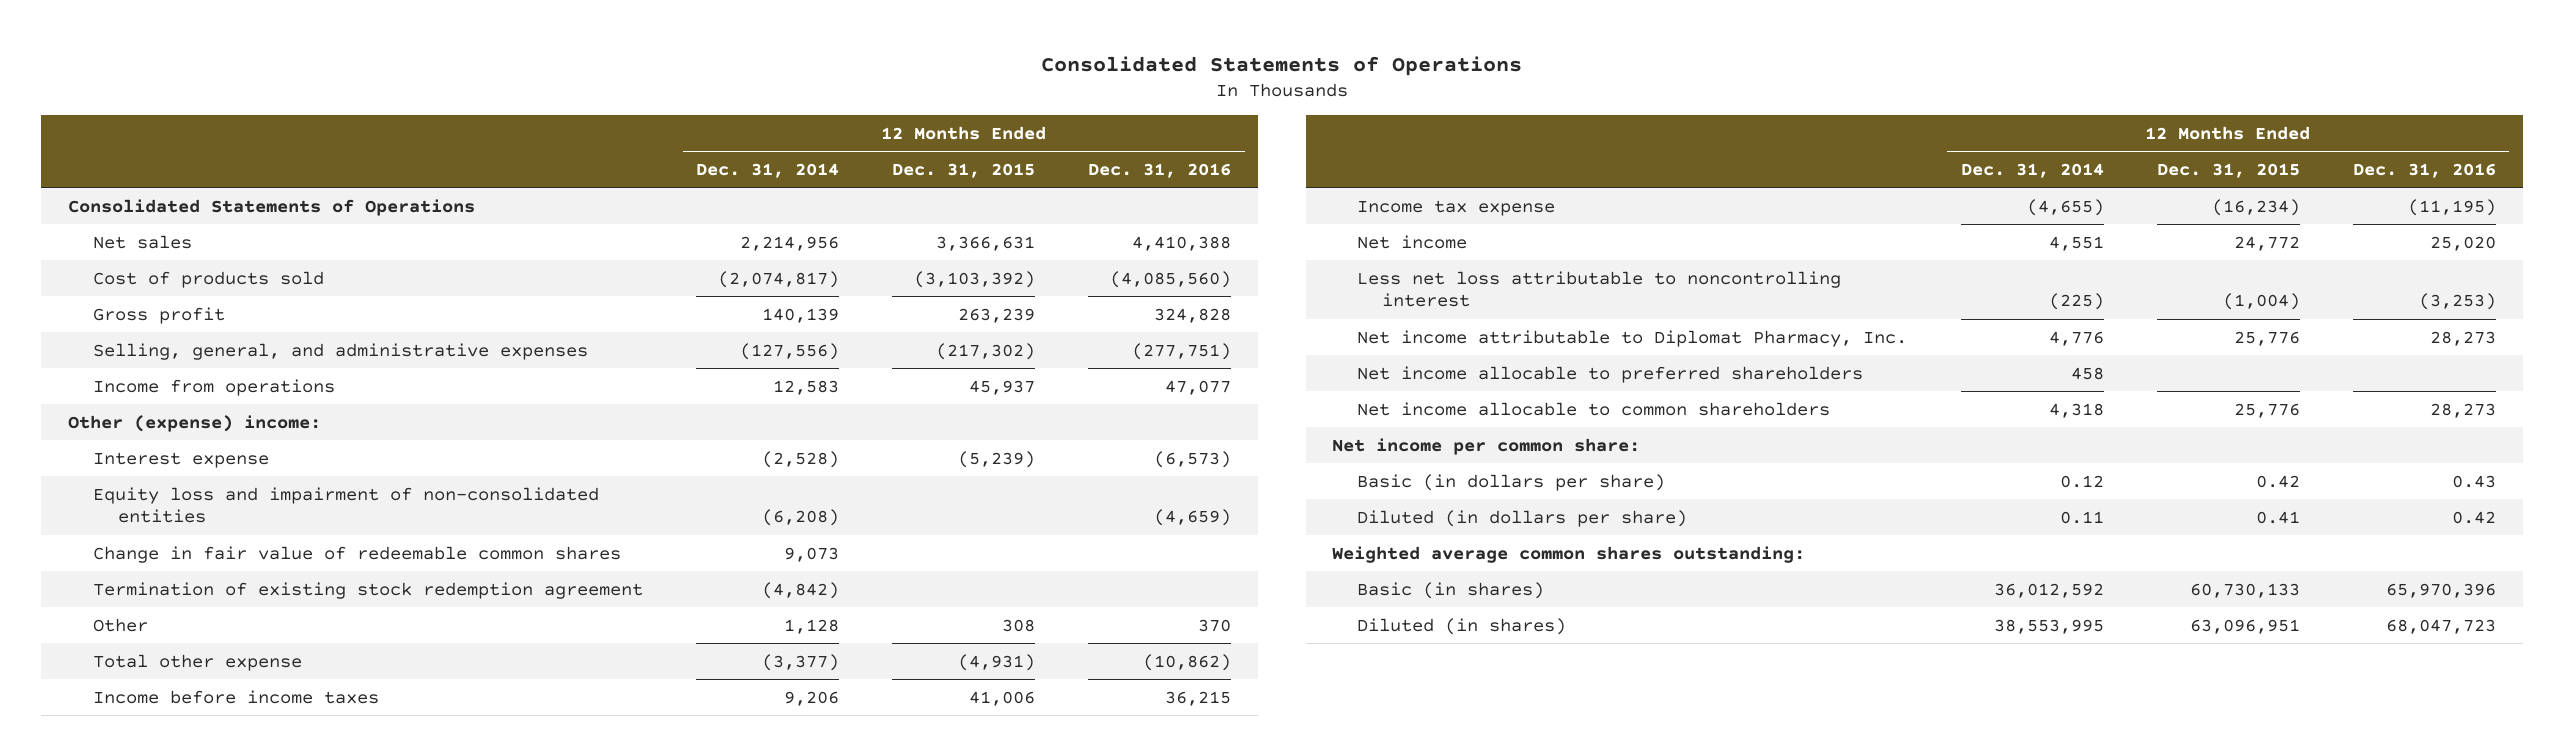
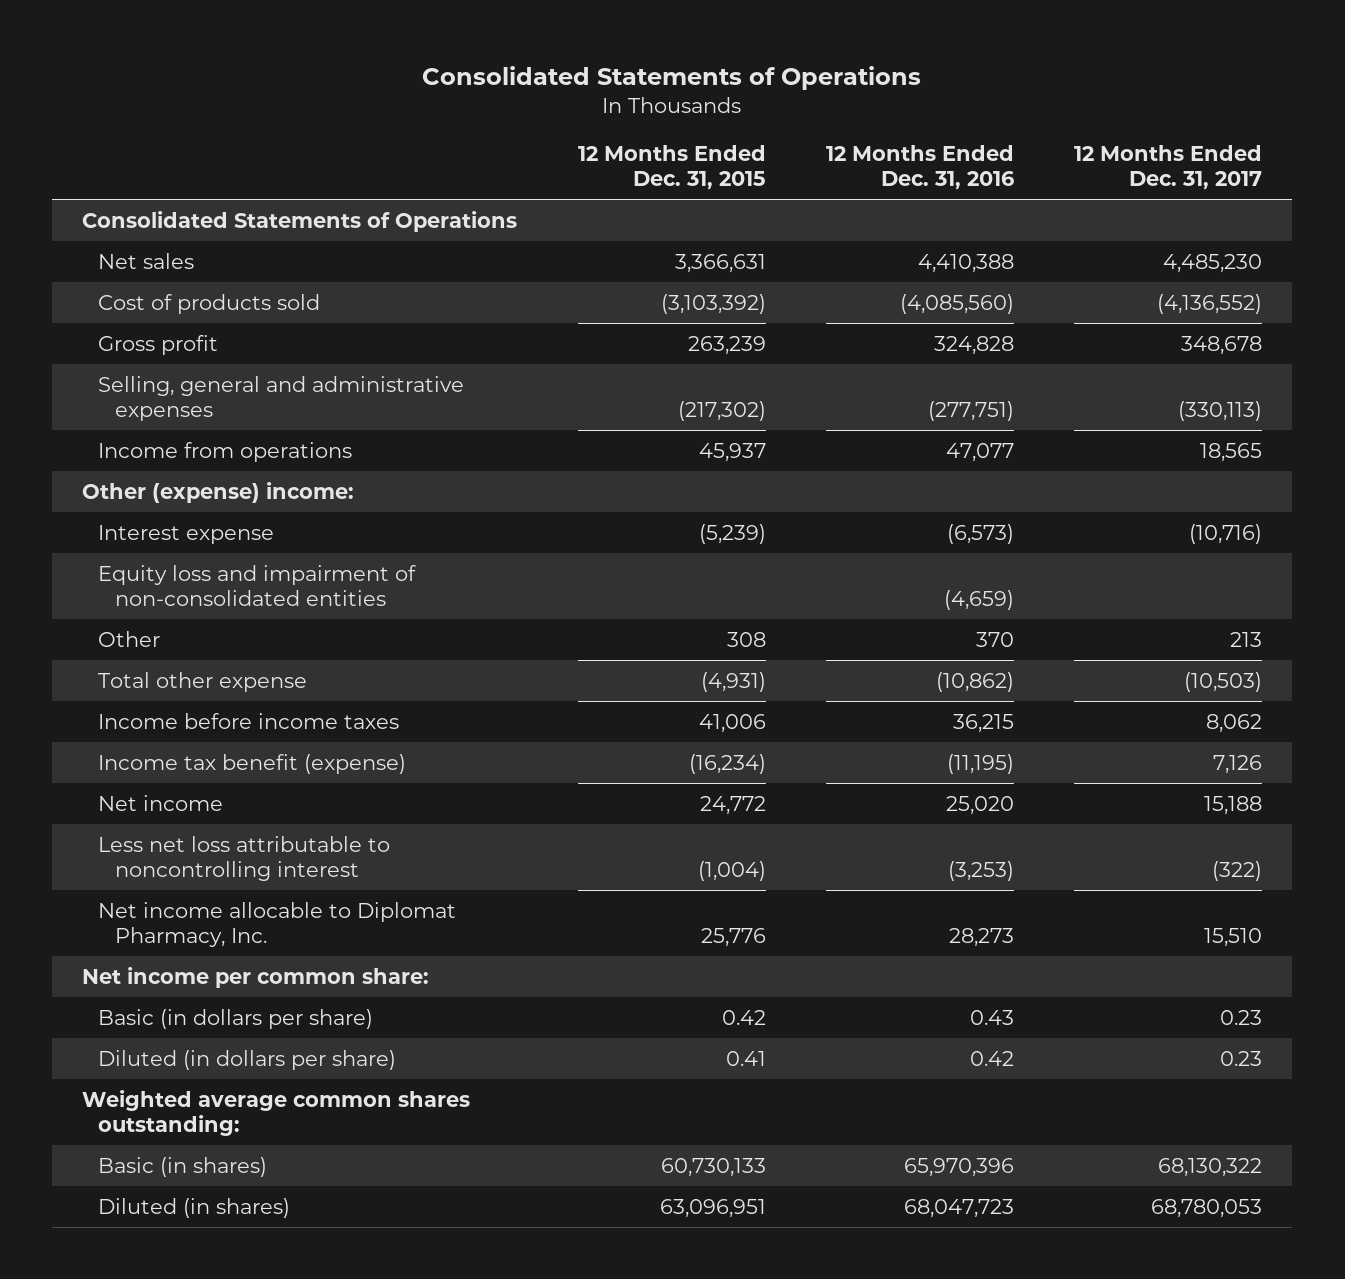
[695,162,839,178] Dec. 31, 2014 -> none
none -> [1074,145,1263,191] 12 Months Ended Dec. 31, 2017
[92,342,588,360] Selling, general, and administrative expenses -> [98,375,465,421] Selling, general and administrative expenses
[92,545,621,563] Change in fair value of redeemable common shares -> none
[92,581,643,599] Termination of existing stock redemption agreement -> none
[1357,199,1556,216] Income tax expense -> [98,753,407,774] Income tax benefit (expense)
[1357,365,1864,383] Net income allocable to preferred shareholders -> none
[1357,401,1831,416] Net income allocable to common shareholders -> none
[1357,329,1908,347] Net income attributable to Diplomat Pharmacy, Inc. -> [98,901,457,947] Net income allocable to Diplomat Pharmacy, Inc.

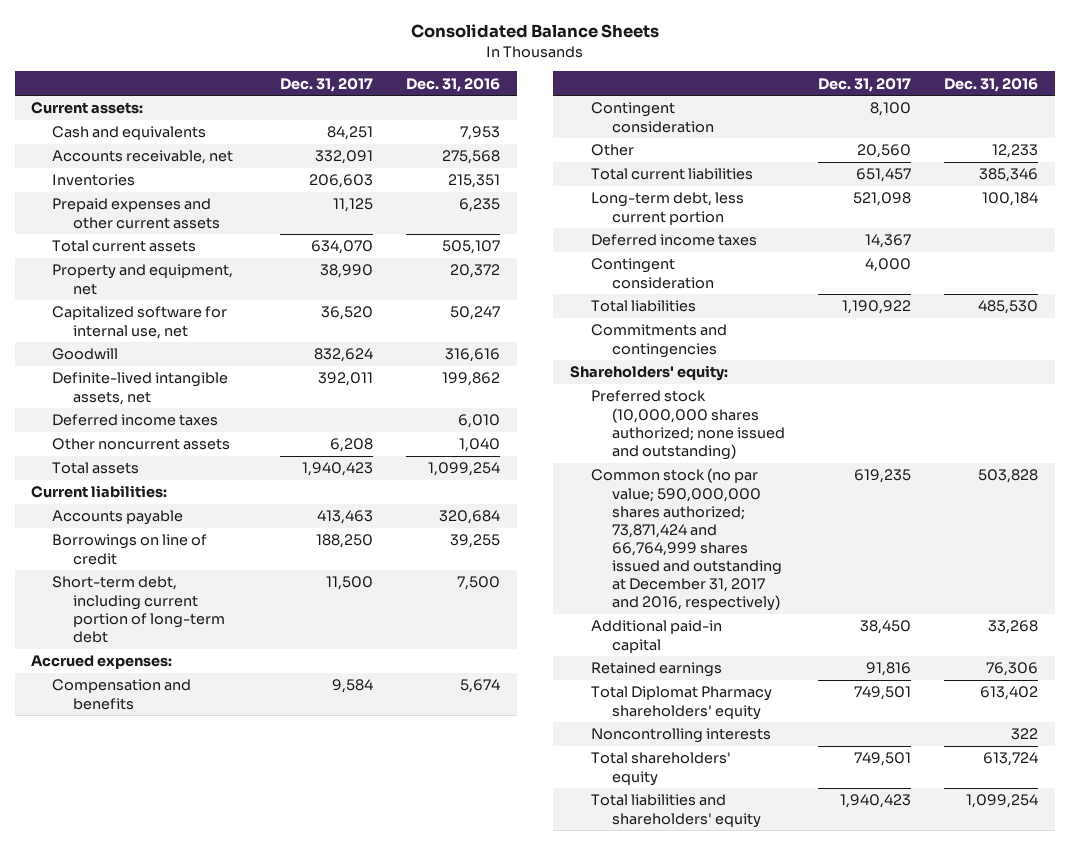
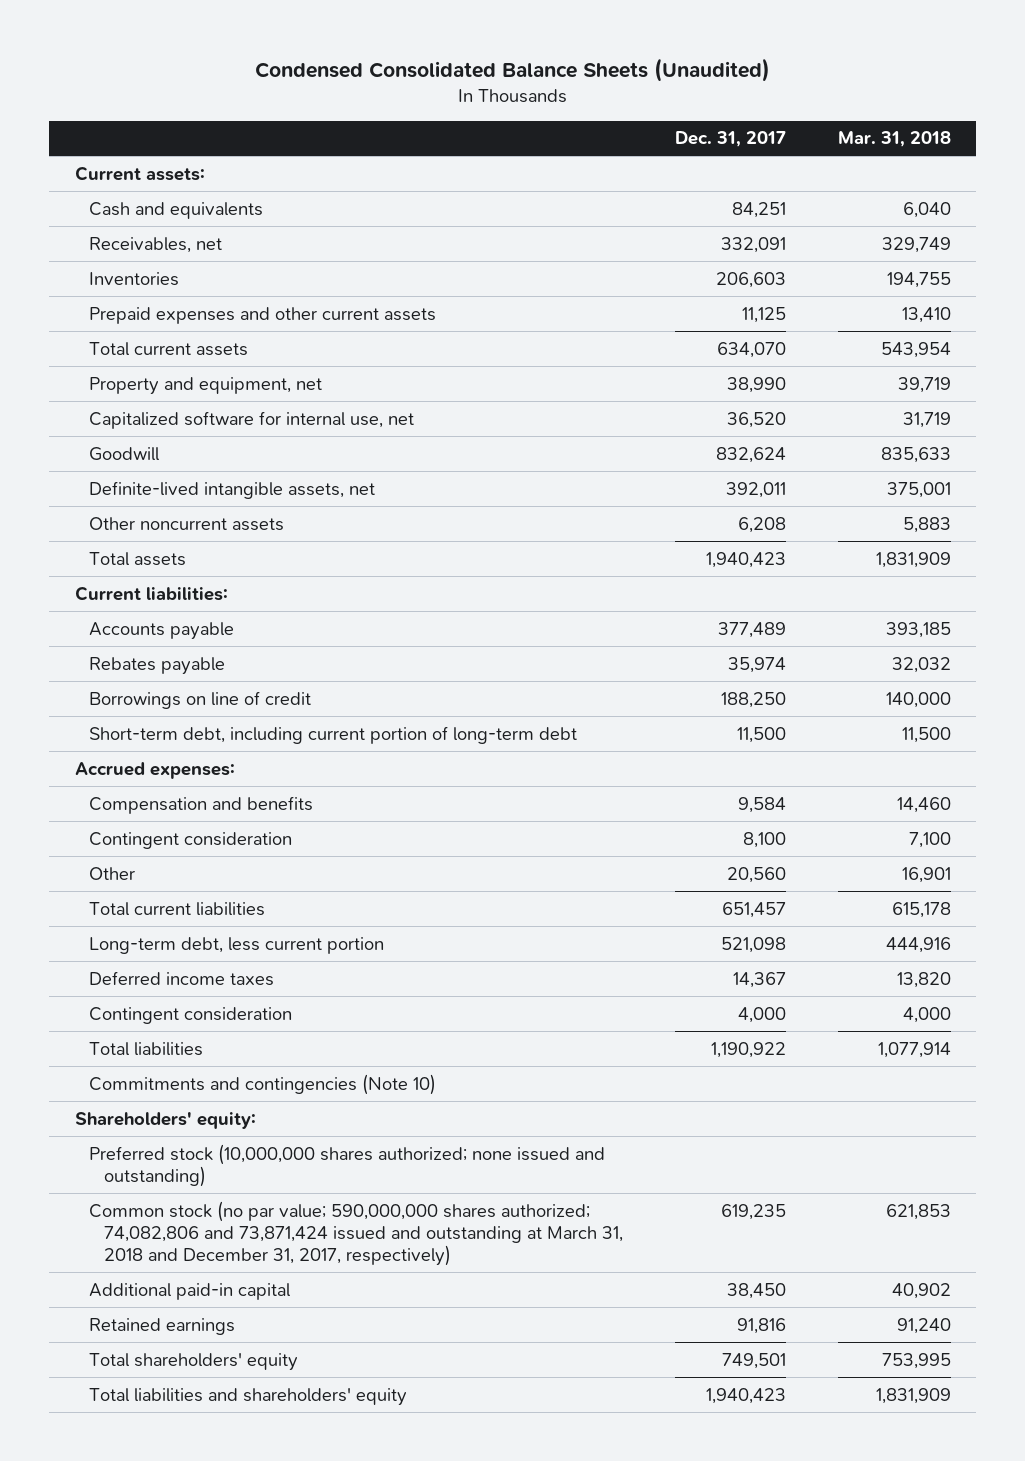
[410,24,659,39] Consolidated Balance Sheets -> [254,58,770,83] Condensed Consolidated Balance Sheets (Unaudited)
[406,77,501,92] Dec. 31, 2016 -> none
none -> [837,131,951,148] Mar. 31, 2018
[52,150,234,165] Accounts receivable, net -> [89,236,223,253] Receivables, net
[52,414,219,427] Deferred income taxes -> none
[316,510,373,525] 413,463 -> [717,621,786,638] 377,489
none -> [89,656,226,675] Rebates payable
[590,324,727,358] Commitments and contingencies -> [89,1073,437,1095] Commitments and contingencies (Note 10)
[590,468,782,611] Common stock (no par value; 590,000,000 shares authorized; 73,871,424 and 66,764,999 shares issued and outstanding at December 31, 2017 and 2016, respectively) -> [89,1200,624,1266] Common stock (no par value; 590,000,000 shares authorized; 74,082,806 and 73,871,424 issued and outstanding at March 31, 2018 and December 31, 2017, respectively)
[590,686,772,720] Total Diplomat Pharmacy shareholders' equity -> none
[590,728,771,744] Noncontrolling interests -> none

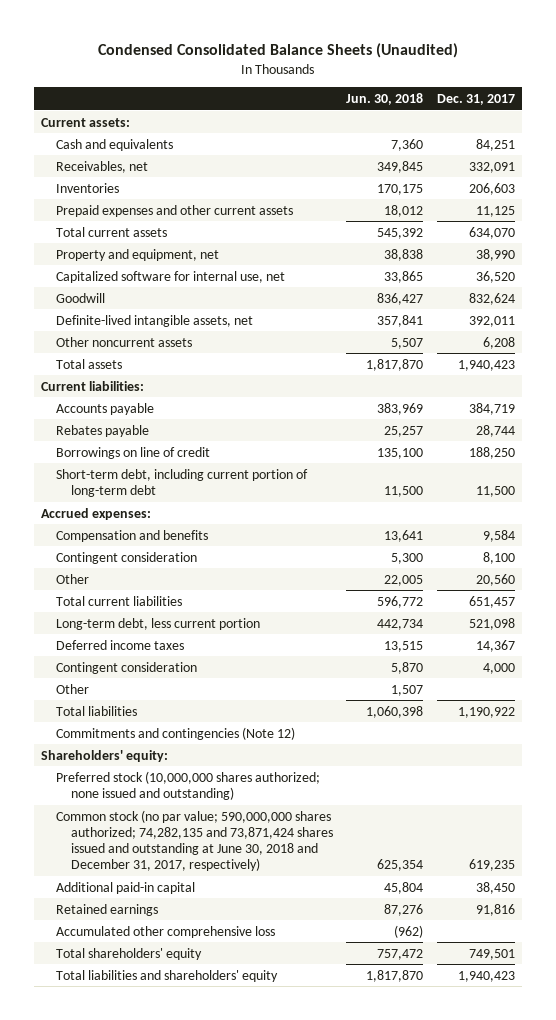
[837,131,951,148] Mar. 31, 2018 -> none
none -> [346,92,424,105] Jun. 30, 2018
[717,621,786,638] 377,489 -> [469,402,516,415] 384,719
[727,656,786,673] 35,974 -> [476,424,516,437] 28,744
none -> [55,683,89,694] Other
[89,1073,437,1095] Commitments and contingencies (Note 10) -> [55,726,295,740] Commitments and contingencies (Note 12)
[89,1200,624,1266] Common stock (no par value; 590,000,000 shares authorized; 74,082,806 and 73,871,424 issued and outstanding at March 31, 2018 and December 31, 2017, respectively) -> [55,809,333,872] Common stock (no par value; 590,000,000 shares authorized; 74,282,135 and 73,871,424 shares issued and outstanding at June 30, 2018 and December 31, 2017, respectively)
none -> [55,925,275,938] Accumulated other comprehensive loss

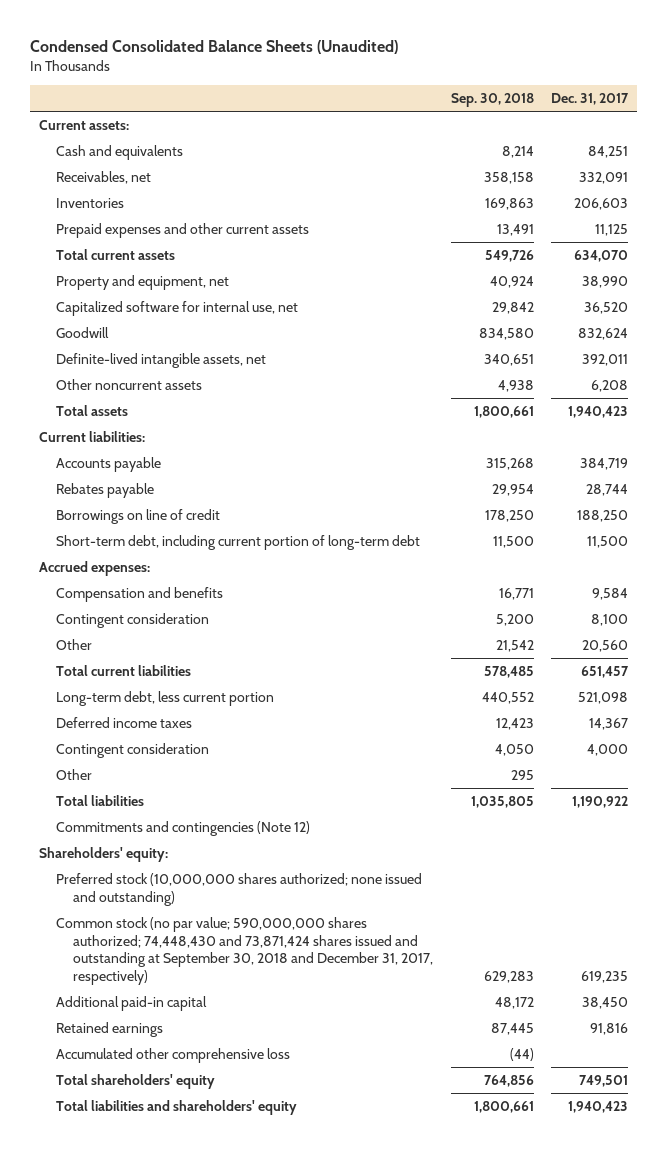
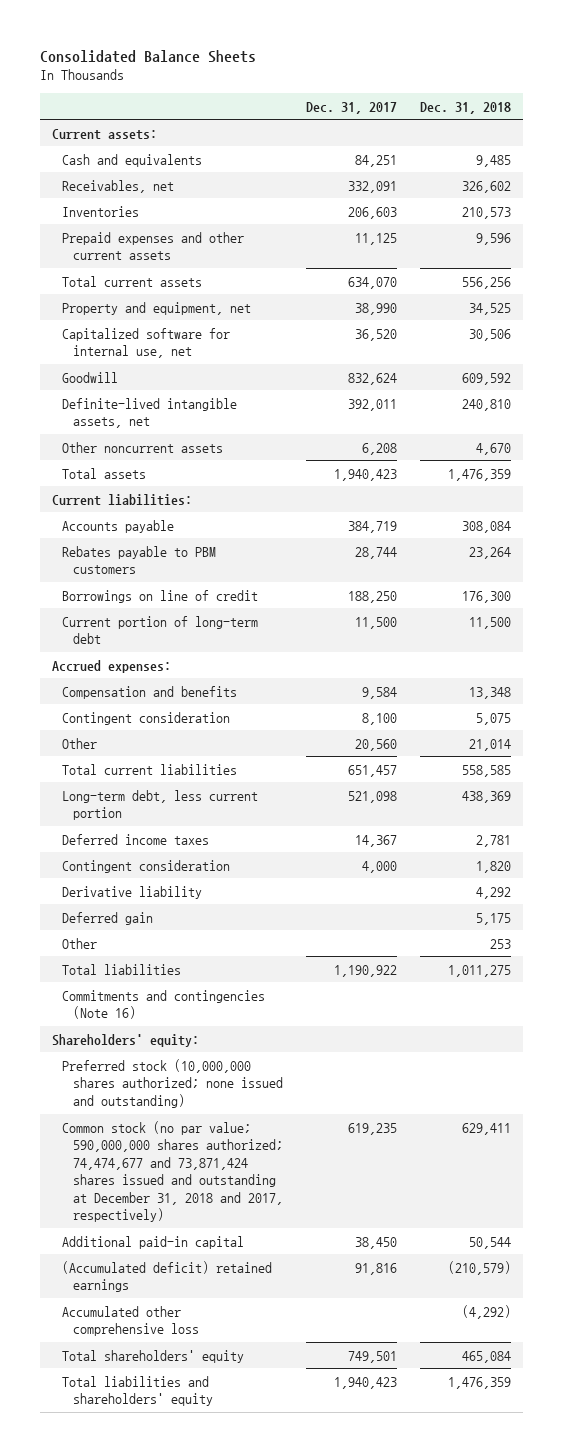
[30,39,399,54] Condensed Consolidated Balance Sheets (Unaudited) -> [40,50,257,64] Consolidated Balance Sheets
[450,93,534,108] Sep. 30, 2018 -> none
none -> [420,101,512,114] Dec. 31, 2018
[56,483,155,499] Rebates payable -> [62,545,217,575] Rebates payable to PBM customers
[56,535,421,551] Short-term debt, including current portion of long-term debt -> [62,615,259,645] Current portion of long-term debt
none -> [62,885,203,899] Derivative liability
none -> [62,911,154,925] Deferred gain
[56,821,311,837] Commitments and contingencies (Note 12) -> [62,989,266,1020] Commitments and contingencies (Note 16)
[56,917,434,985] Common stock (no par value; 590,000,000 shares authorized; 74,448,430 and 73,871,424 shares issued and outstanding at September 30, 2018 and December 31, 2017, respectively) -> [62,1120,284,1223] Common stock (no par value; 590,000,000 shares authorized; 74,474,677 and 73,871,424 shares issued and outstanding at December 31, 2018 and 2017, respectively)
[56,1022,164,1038] Retained earnings -> [62,1260,273,1293] (Accumulated deficit) retained earnings

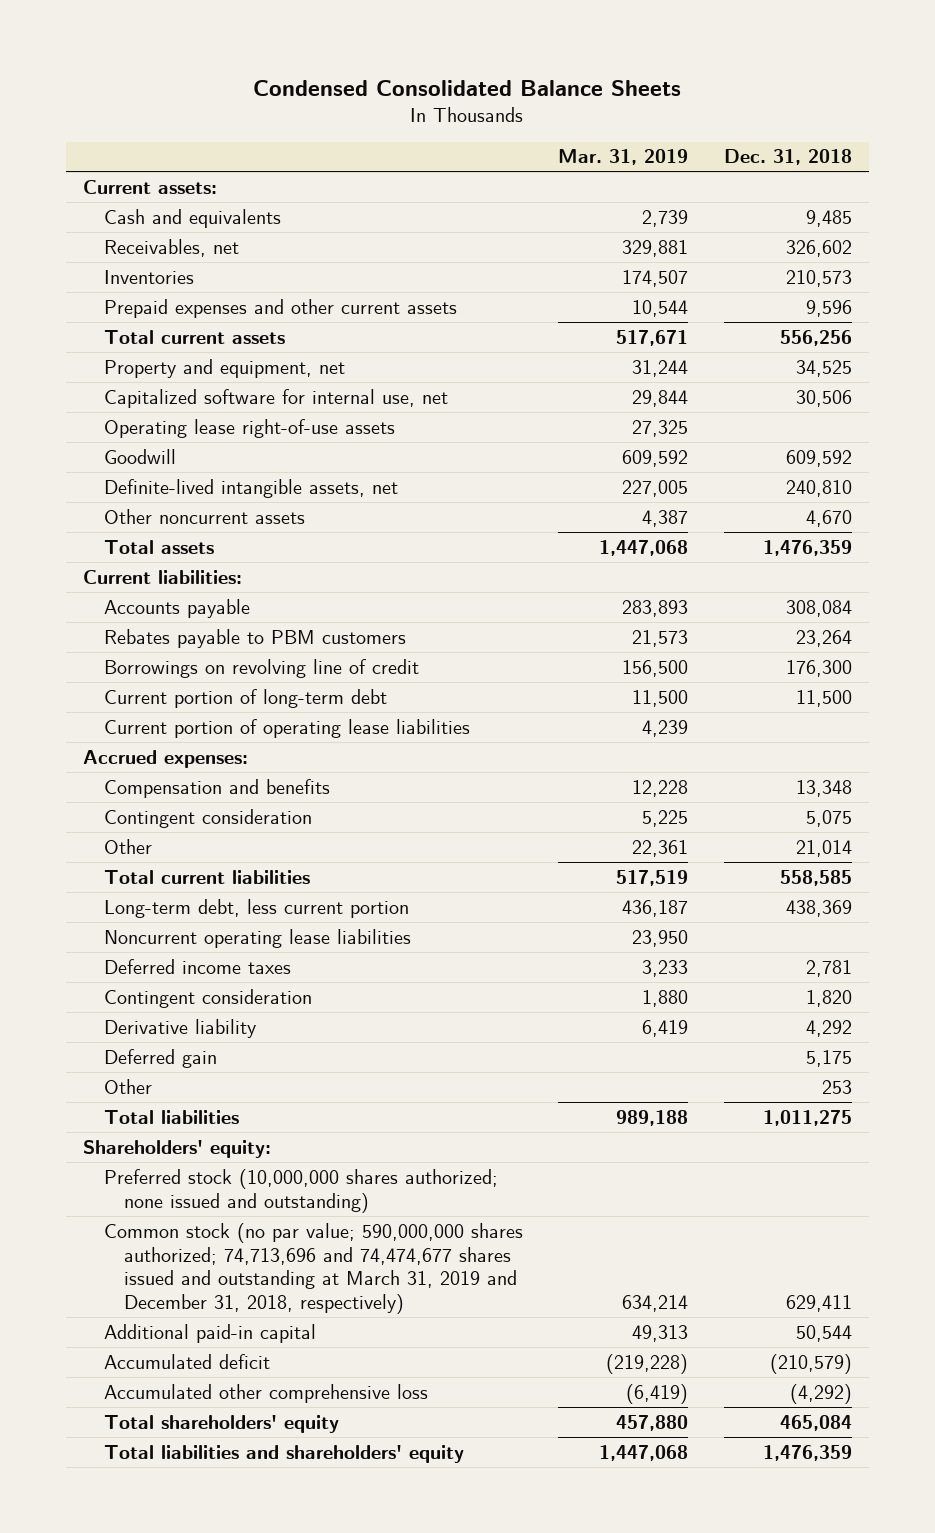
[40,50,257,64] Consolidated Balance Sheets -> [253,79,682,96] Condensed Consolidated Balance Sheets
[306,101,398,114] Dec. 31, 2017 -> none
none -> [558,149,689,166] Mar. 31, 2019
none -> [103,418,395,438] Operating lease right-of-use assets
[62,589,259,603] Borrowings on line of credit -> [103,658,419,678] Borrowings on revolving line of credit
none -> [103,718,470,738] Current portion of operating lease liabilities
none -> [103,928,411,948] Noncurrent operating lease liabilities
[62,989,266,1020] Commitments and contingencies (Note 16) -> none
[62,1120,284,1223] Common stock (no par value; 590,000,000 shares authorized; 74,474,677 and 73,871,424 shares issued and outstanding at December 31, 2018 and 2017, respectively) -> [103,1222,523,1315] Common stock (no par value; 590,000,000 shares authorized; 74,713,696 and 74,474,677 shares issued and outstanding at March 31, 2019 and December 31, 2018, respectively)
[62,1260,273,1293] (Accumulated deficit) retained earnings -> [103,1353,270,1369] Accumulated deficit

